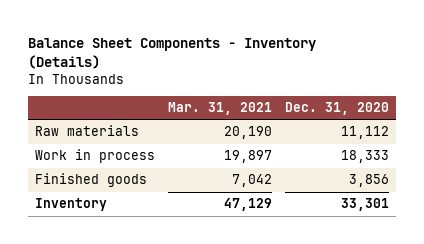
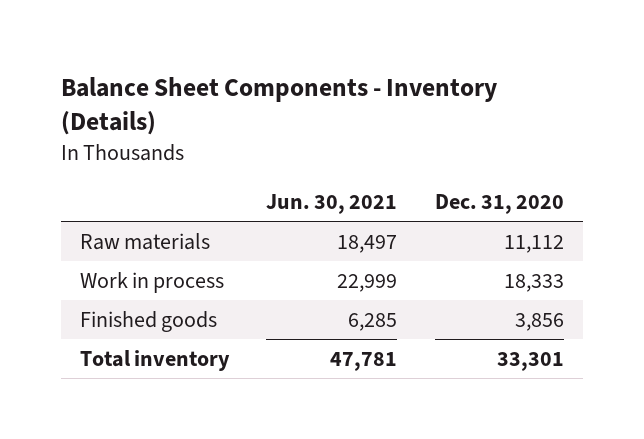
[168,102,273,116] Mar. 31, 2021 -> none
none -> [266,194,398,215] Jun. 30, 2021
[34,198,107,212] Inventory -> [79,349,230,371] Total inventory

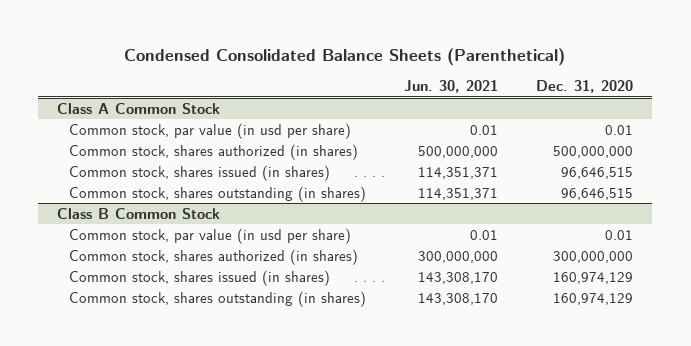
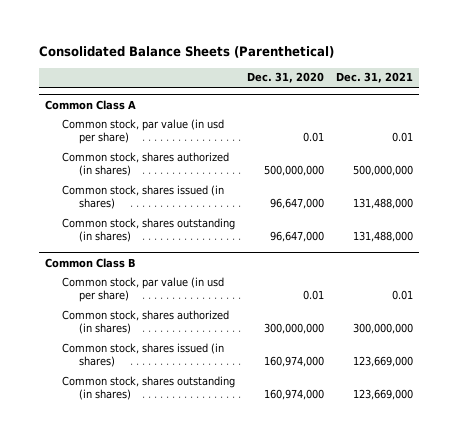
[124,48,566,67] Condensed Consolidated Balance Sheets (Parenthetical) -> [38,46,334,59] Consolidated Balance Sheets (Parenthetical)
[404,80,499,94] Jun. 30, 2021 -> none
none -> [336,72,414,84] Dec. 31, 2021
[57,102,221,114] Class A Common Stock -> [44,99,136,110] Common Class A
[561,166,634,179] 96,646,515 -> [270,198,325,210] 96,647,000
[561,187,634,200] 96,646,515 -> [270,231,325,243] 96,647,000
[57,207,221,219] Class B Common Stock -> [44,257,136,268] Common Class B
[553,271,634,284] 160,974,129 -> [264,356,325,368] 160,974,000
[553,292,634,305] 160,974,129 -> [264,389,325,401] 160,974,000

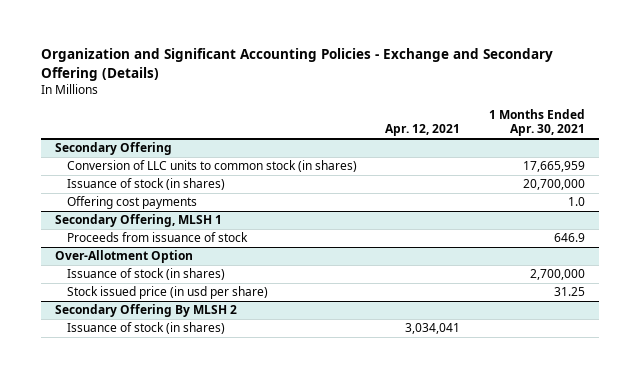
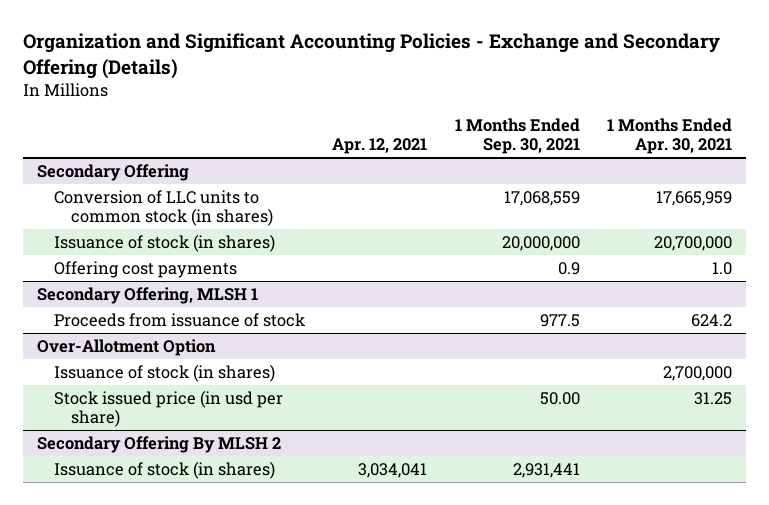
none -> [454,118,580,155] 1 Months Ended Sep. 30, 2021
[553,233,585,243] 646.9 -> [691,313,733,327] 624.2

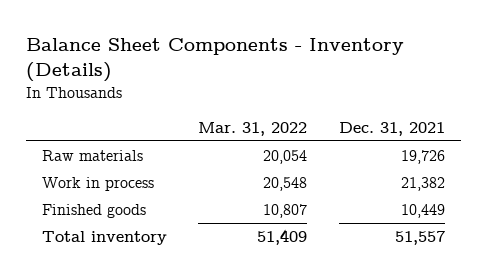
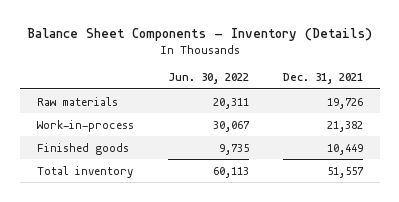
[198,121,308,136] Mar. 31, 2022 -> none
none -> [167,72,249,84] Jun. 30, 2022
[41,177,154,192] Work in process -> [36,119,134,132] Work-in-process

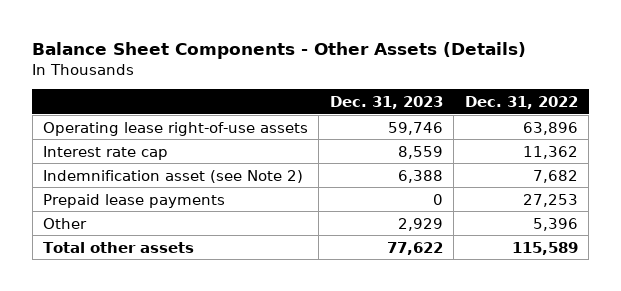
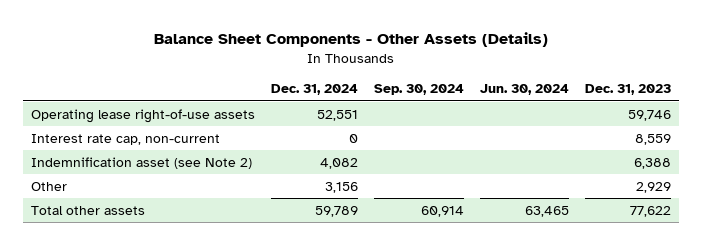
[464,96,578,110] Dec. 31, 2022 -> none
none -> [270,84,358,96] Dec. 31, 2024
none -> [373,84,464,96] Sep. 30, 2024
none -> [479,84,569,96] Jun. 30, 2024
[43,145,169,160] Interest rate cap -> [30,133,220,145] Interest rate cap, non-current
[43,193,226,208] Prepaid lease payments -> none

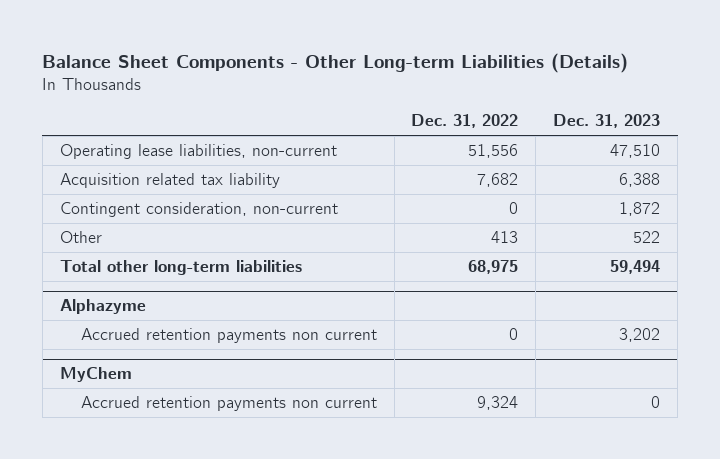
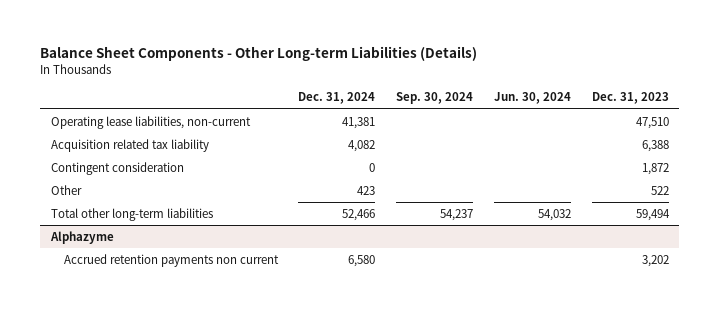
[411,114,519,129] Dec. 31, 2022 -> none
none -> [298,92,376,105] Dec. 31, 2024
none -> [396,92,474,105] Sep. 30, 2024
none -> [494,92,572,105] Jun. 30, 2024
[59,202,338,218] Contingent consideration, non-current -> [50,161,184,175] Contingent consideration
[59,367,132,383] MyChem -> none
[80,396,377,412] Accrued retention payments non current -> none

